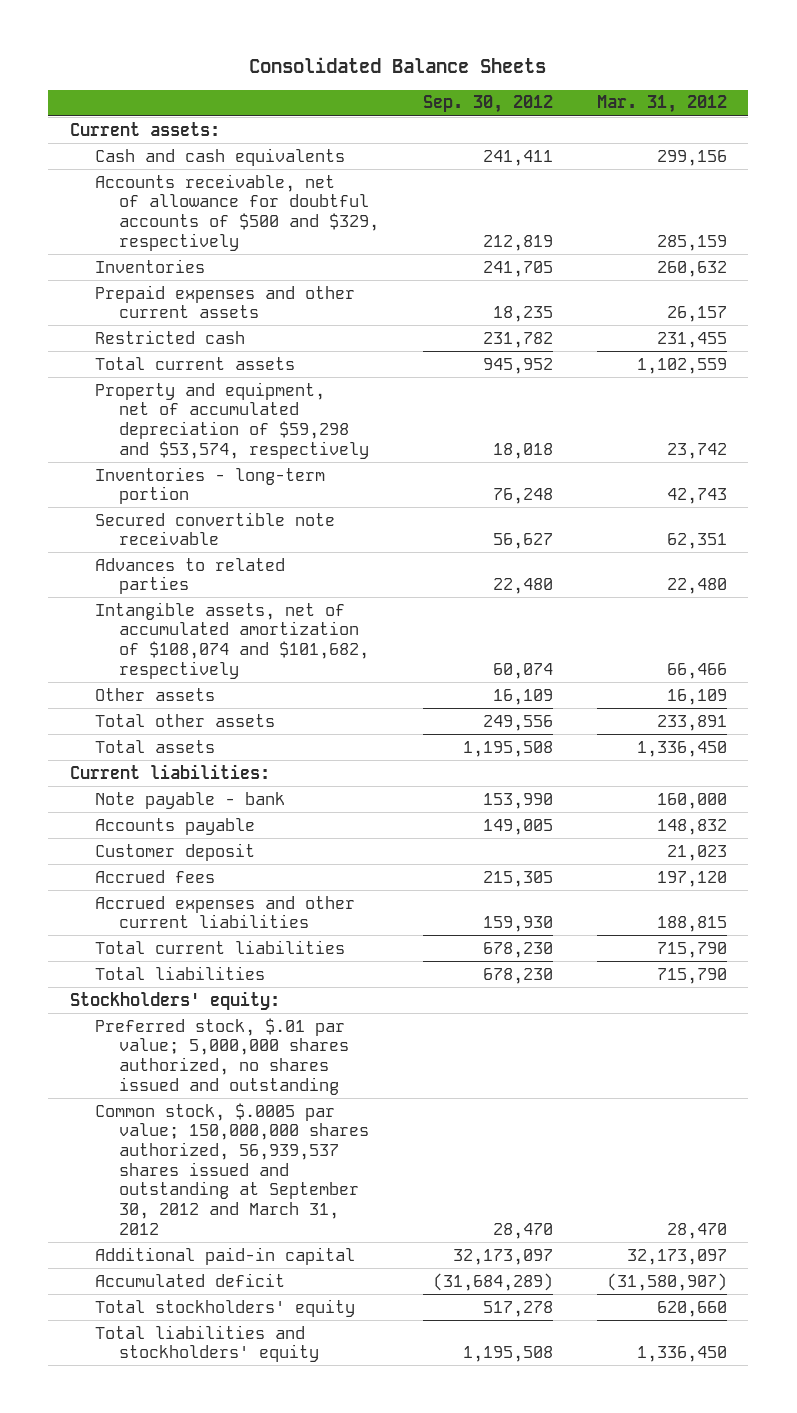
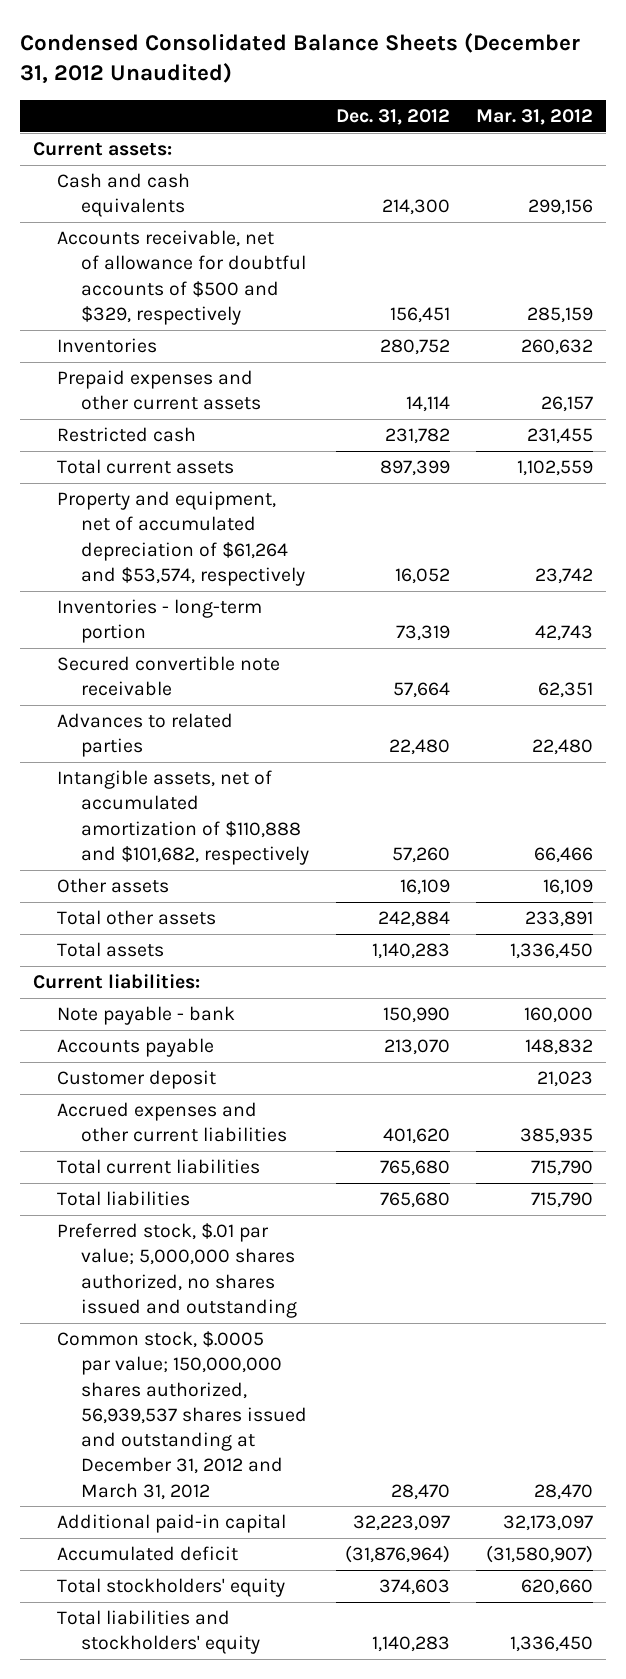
[249,57,547,74] Consolidated Balance Sheets -> [19,33,580,85] Condensed Consolidated Balance Sheets (December 31, 2012 Unaudited)
[423,95,554,114] Sep. 30, 2012 -> none
none -> [335,108,450,125] Dec. 31, 2012
[94,381,370,459] Property and equipment, net of accumulated depreciation of $59,298 and $53,574, respectively -> [57,491,306,586] Property and equipment, net of accumulated depreciation of $61,264 and $53,574, respectively
[94,601,370,679] Intangible assets, net of accumulated amortization of $108,074 and $101,682, respectively -> [57,770,310,865] Intangible assets, net of accumulated amortization of $110,888 and $101,682, respectively
[94,869,215,883] Accrued fees -> none
[656,916,727,933] 188,815 -> [519,1128,593,1145] 385,935
[69,990,280,1010] Stockholders' equity: -> none
[94,1102,370,1235] Common stock, $.0005 par value; 150,000,000 shares authorized, 56,939,537 shares issued and outstanding at September 30, 2012 and March 31, 2012 -> [57,1331,308,1500] Common stock, $.0005 par value; 150,000,000 shares authorized, 56,939,537 shares issued and outstanding at December 31, 2012 and March 31, 2012

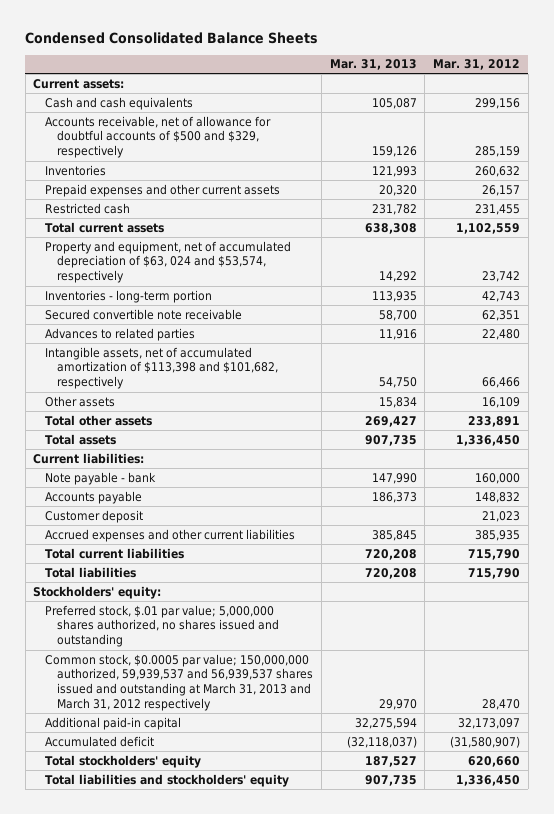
[19,33,580,85] Condensed Consolidated Balance Sheets (December 31, 2012 Unaudited) -> [25,32,319,45] Condensed Consolidated Balance Sheets
[335,108,450,125] Dec. 31, 2012 -> none
none -> [329,59,417,71] Mar. 31, 2013
[57,491,306,586] Property and equipment, net of accumulated depreciation of $61,264 and $53,574, respectively -> [45,240,292,284] Property and equipment, net of accumulated depreciation of $63, 024 and $53,574, respectively
[57,770,310,865] Intangible assets, net of accumulated amortization of $110,888 and $101,682, respectively -> [45,346,279,390] Intangible assets, net of accumulated amortization of $113,398 and $101,682, respectively
none -> [33,585,162,599] Stockholders' equity:
[57,1331,308,1500] Common stock, $.0005 par value; 150,000,000 shares authorized, 56,939,537 shares issued and outstanding at December 31, 2012 and March 31, 2012 -> [45,653,314,712] Common stock, $0.0005 par value; 150,000,000 authorized, 59,939,537 and 56,939,537 shares issued and outstanding at March 31, 2013 and March 31, 2012 respectively

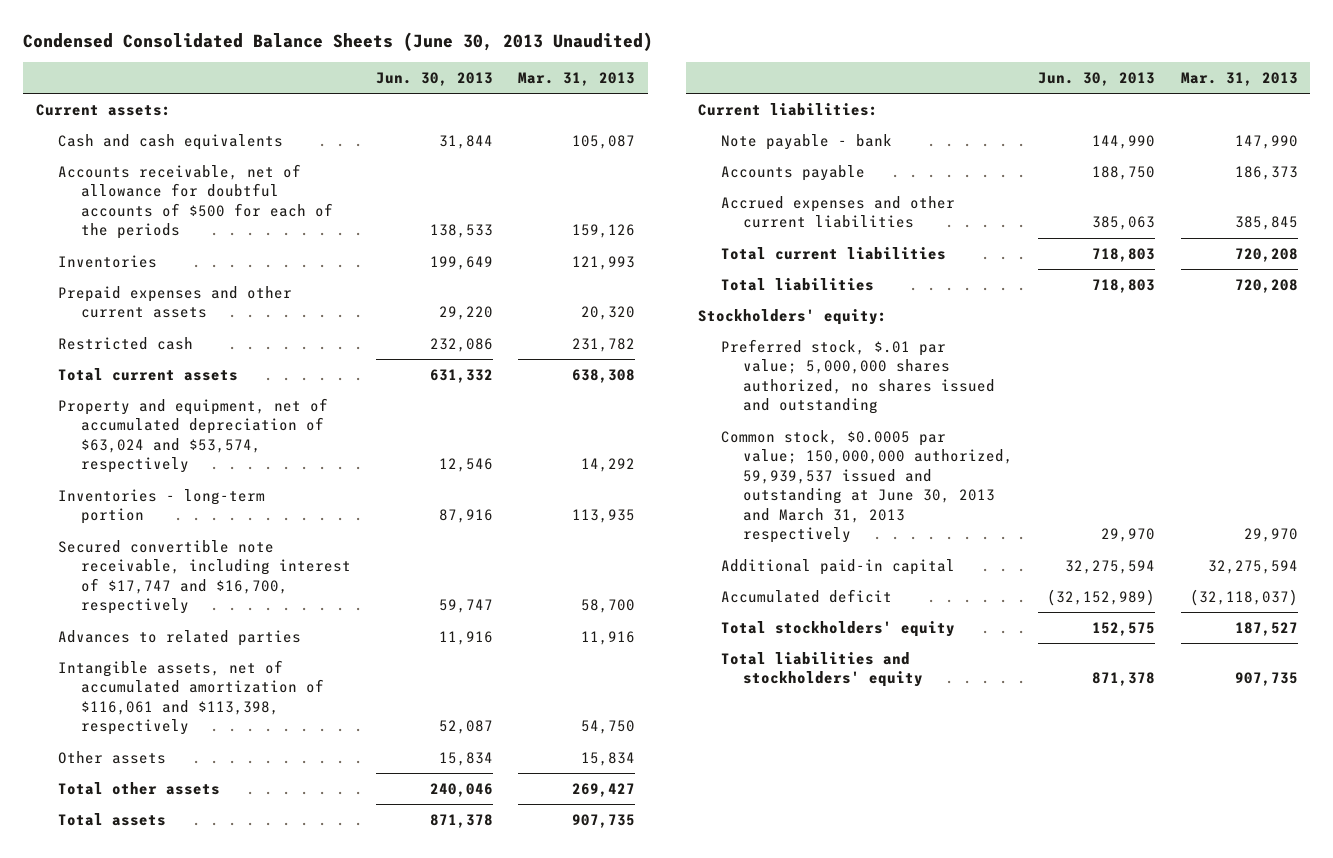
[25,32,319,45] Condensed Consolidated Balance Sheets -> [23,31,654,51] Condensed Consolidated Balance Sheets (June 30, 2013 Unaudited)
[433,59,521,71] Mar. 31, 2012 -> none
none -> [376,72,494,87] Jun. 30, 2013
[45,115,272,159] Accounts receivable, net of allowance for doubtful accounts of $500 and $329, respectively -> [58,163,333,240] Accounts receivable, net of allowance for doubtful accounts of $500 for each of the periods
[45,240,292,284] Property and equipment, net of accumulated depreciation of $63, 024 and $53,574, respectively -> [58,397,329,474] Property and equipment, net of accumulated depreciation of $63,024 and $53,574, respectively
[45,308,243,320] Secured convertible note receivable -> [58,539,351,615] Secured convertible note receivable, including interest of $17,747 and $16,700, respectively
[45,346,279,390] Intangible assets, net of accumulated amortization of $113,398 and $101,682, respectively -> [58,659,324,736] Intangible assets, net of accumulated amortization of $116,061 and $113,398, respectively
[45,509,144,523] Customer deposit -> none
[45,653,314,712] Common stock, $0.0005 par value; 150,000,000 authorized, 59,939,537 and 56,939,537 shares issued and outstanding at March 31, 2013 and March 31, 2012 respectively -> [720,429,1014,544] Common stock, $0.0005 par value; 150,000,000 authorized, 59,939,537 issued and outstanding at June 30, 2013 and March 31, 2013 respectively

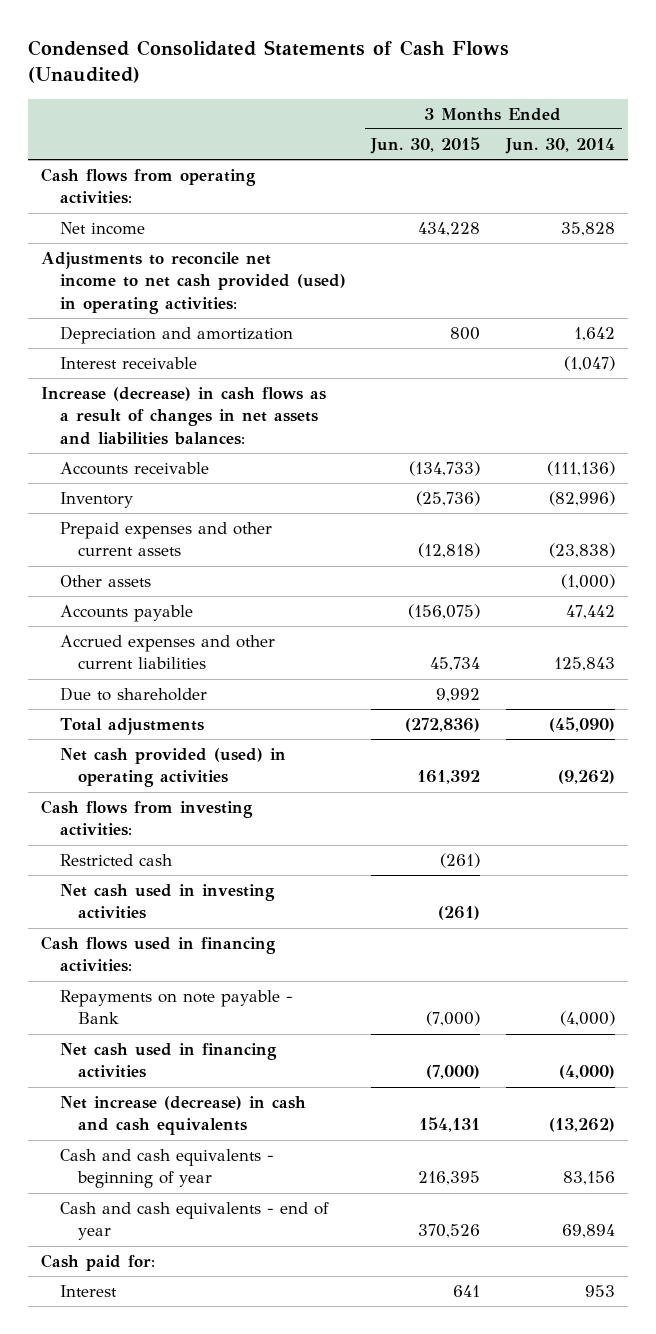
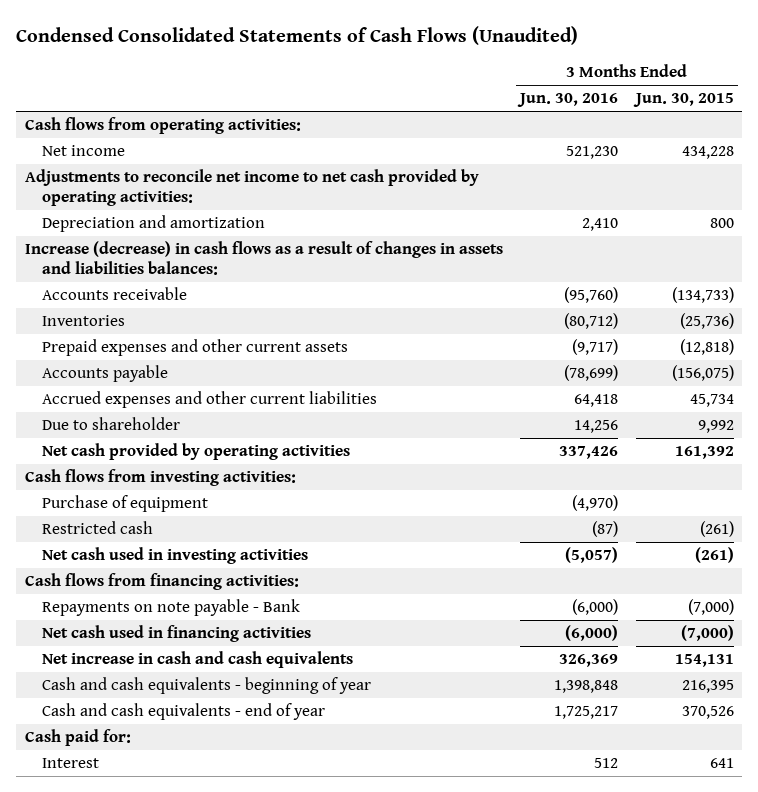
[505,137,616,154] Jun. 30, 2014 -> none
none -> [517,93,619,108] Jun. 30, 2016
[41,252,346,314] Adjustments to reconcile net income to net cash provided (used) in operating activities: -> [24,169,479,206] Adjustments to reconcile net income to net cash provided by operating activities:
[59,357,197,370] Interest receivable -> none
[41,387,327,445] Increase (decrease) in cash flows as a result of changes in net assets and liabilities balances: -> [24,241,503,275] Increase (decrease) in cash flows as a result of changes in assets and liabilities balances:
[59,492,133,509] Inventory -> [42,315,126,327] Inventories
[59,575,151,588] Other assets -> none
[59,718,204,736] Total adjustments -> none
[59,748,286,788] Net cash provided (used) in operating activities -> [42,443,351,461] Net cash provided by operating activities
none -> [42,495,209,513] Purchase of equipment
[41,936,277,973] Cash flows used in financing activities: -> [24,573,299,591] Cash flows from financing activities:
[59,1096,306,1136] Net increase (decrease) in cash and cash equivalents -> [42,651,354,669] Net increase in cash and cash equivalents

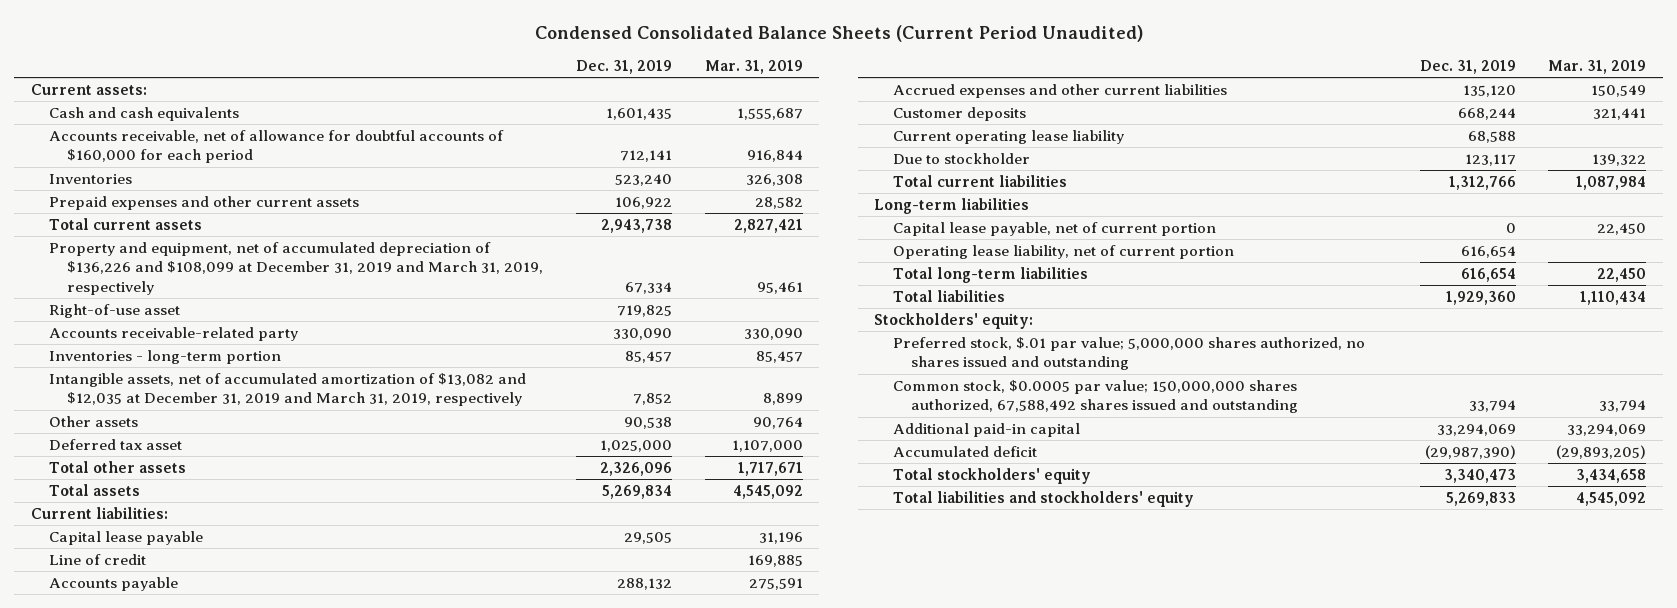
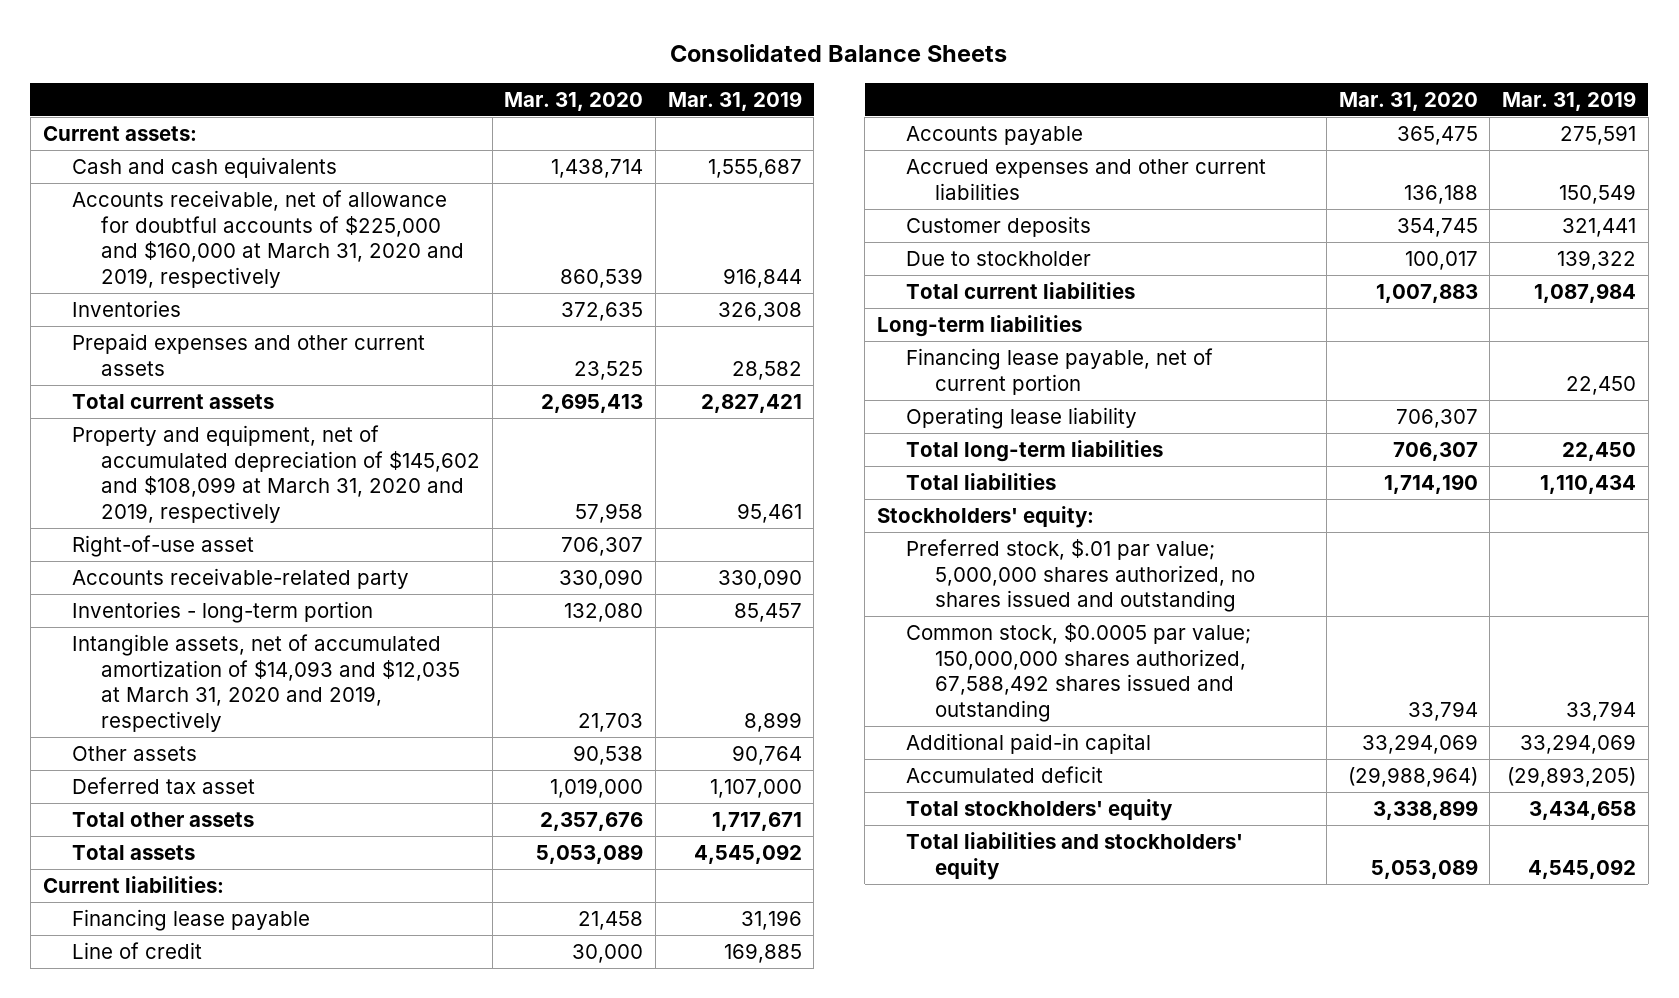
[534,24,1143,42] Condensed Consolidated Balance Sheets (Current Period Unaudited) -> [670,44,1008,63] Consolidated Balance Sheets
[575,60,672,75] Dec. 31, 2019 -> none
none -> [504,91,644,111] Mar. 31, 2020
[48,130,504,164] Accounts receivable, net of allowance for doubtful accounts of $160,000 for each period -> [71,189,465,288] Accounts receivable, net of allowance for doubtful accounts of $225,000 and $160,000 at March 31, 2020 and 2019, respectively
[48,242,544,295] Property and equipment, net of accumulated depreciation of $136,226 and $108,099 at December 31, 2019 and March 31, 2019, respectively -> [71,424,481,523] Property and equipment, net of accumulated depreciation of $145,602 and $108,099 at March 31, 2020 and 2019, respectively
[48,373,526,407] Intangible assets, net of accumulated amortization of $13,082 and $12,035 at December 31, 2019 and March 31, 2019, respectively -> [71,633,461,732] Intangible assets, net of accumulated amortization of $14,093 and $12,035 at March 31, 2020 and 2019, respectively
[48,531,203,546] Capital lease payable -> [71,908,310,931] Financing lease payable
[892,130,1124,145] Current operating lease liability -> none
[892,222,1216,237] Capital lease payable, net of current portion -> [906,347,1214,395] Financing lease payable, net of current portion
[892,245,1234,260] Operating lease liability, net of current portion -> [906,406,1138,429] Operating lease liability

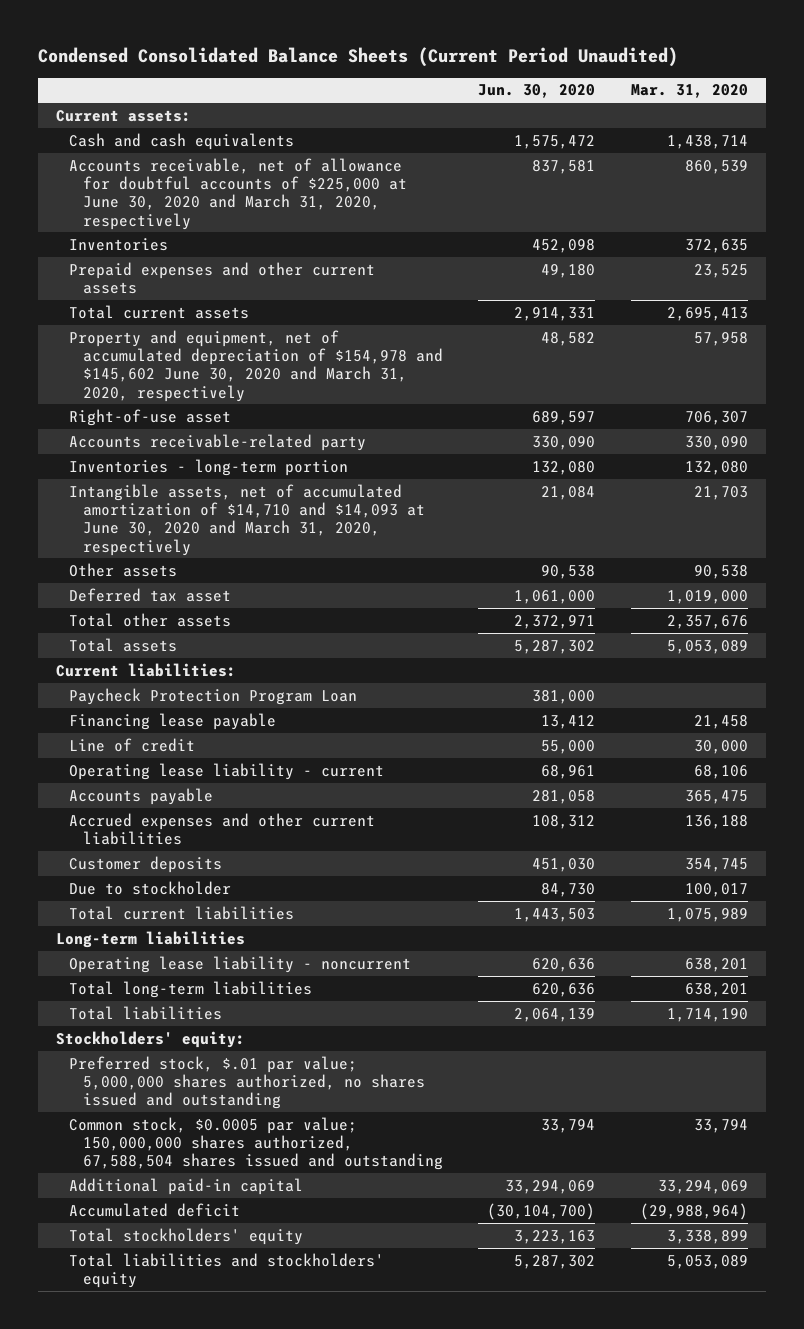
[670,44,1008,63] Consolidated Balance Sheets -> [37,47,678,68] Condensed Consolidated Balance Sheets (Current Period Unaudited)
[667,90,802,111] Mar. 31, 2019 -> none
none -> [478,84,596,99] Jun. 30, 2020
[71,189,465,288] Accounts receivable, net of allowance for doubtful accounts of $225,000 and $160,000 at March 31, 2020 and 2019, respectively -> [69,157,407,230] Accounts receivable, net of allowance for doubtful accounts of $225,000 at June 30, 2020 and March 31, 2020, respectively
[71,424,481,523] Property and equipment, net of accumulated depreciation of $145,602 and $108,099 at March 31, 2020 and 2019, respectively -> [69,329,443,402] Property and equipment, net of accumulated depreciation of $154,978 and $145,602 June 30, 2020 and March 31, 2020, respectively
[71,633,461,732] Intangible assets, net of accumulated amortization of $14,093 and $12,035 at March 31, 2020 and 2019, respectively -> [69,483,425,556] Intangible assets, net of accumulated amortization of $14,710 and $14,093 at June 30, 2020 and March 31, 2020, respectively
none -> [69,687,358,705] Paycheck Protection Program Loan
none -> [69,762,385,780] Operating lease liability - current
[1375,283,1478,303] 1,007,883 -> [667,907,749,922] 1,075,989
[906,347,1214,395] Financing lease payable, net of current portion -> none
[906,406,1138,429] Operating lease liability -> [69,955,412,973] Operating lease liability - noncurrent
[1395,408,1478,428] 706,307 -> [685,957,749,972] 638,201
[1392,441,1478,461] 706,307 -> [685,982,749,997] 638,201
[906,622,1252,722] Common stock, $0.0005 par value; 150,000,000 shares authorized, 67,588,492 shares issued and outstanding -> [69,1116,443,1171] Common stock, $0.0005 par value; 150,000,000 shares authorized, 67,588,504 shares issued and outstanding

